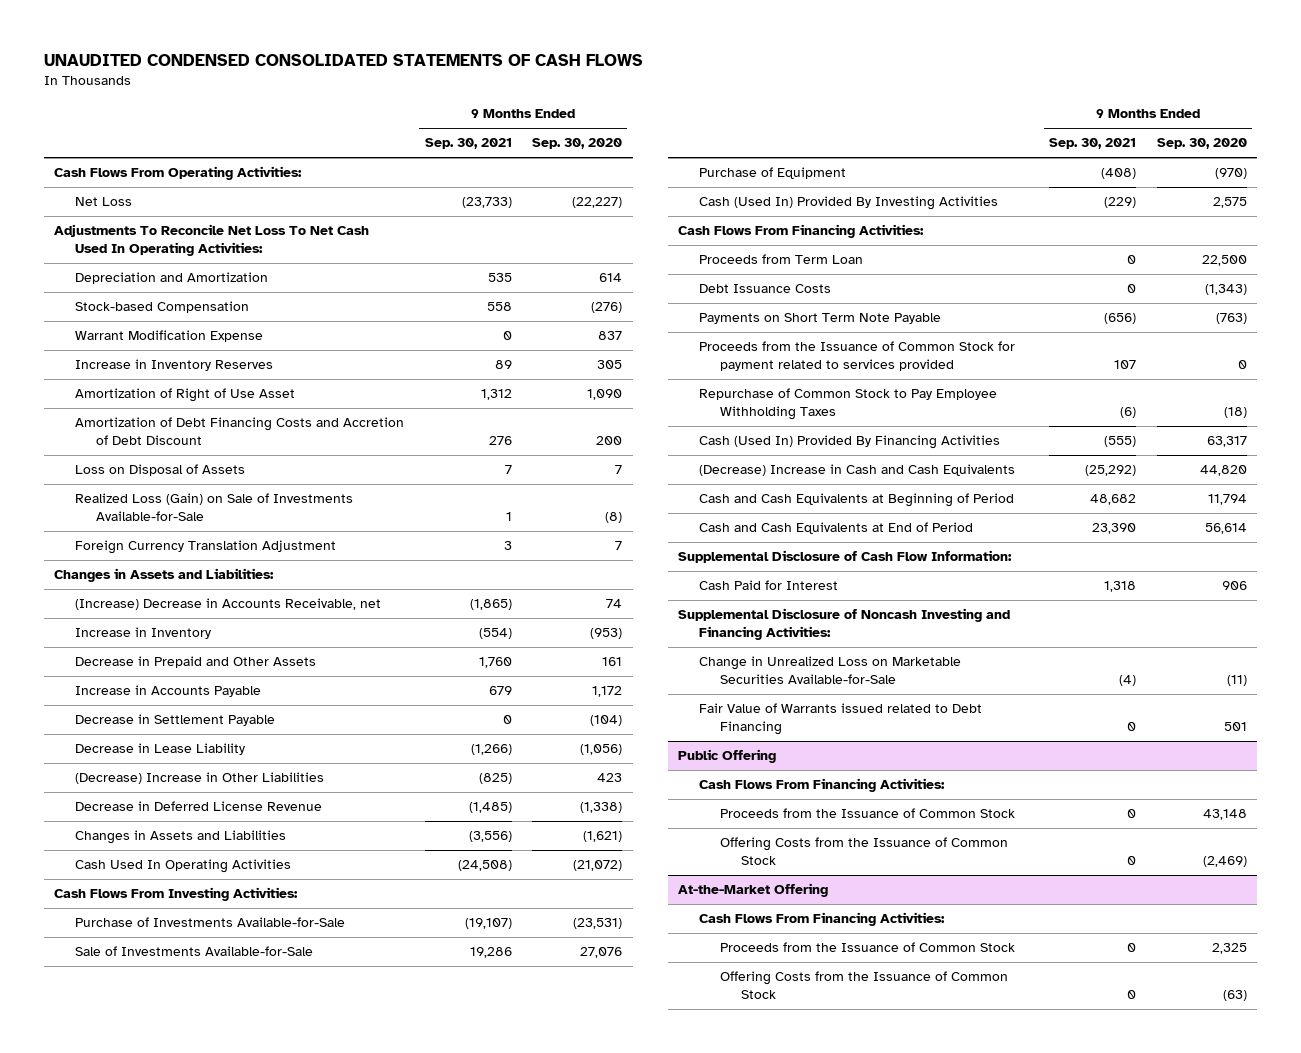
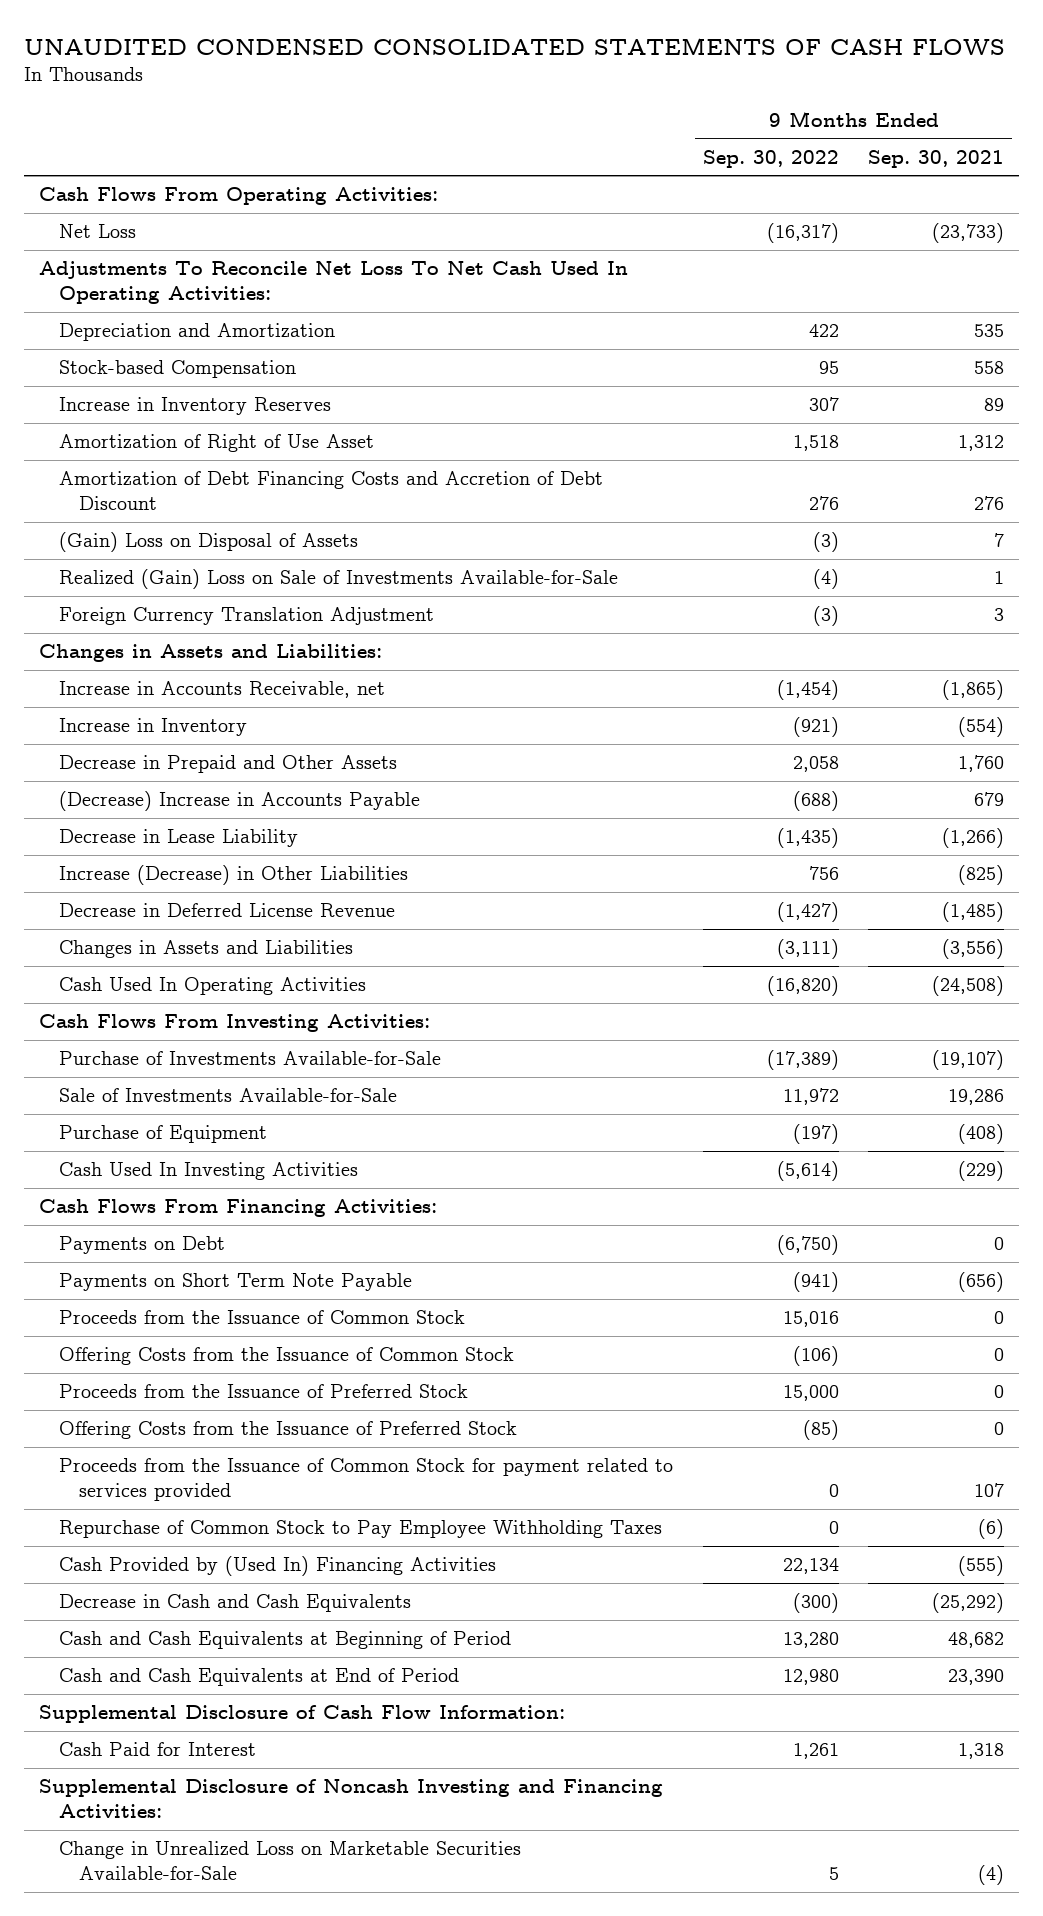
[532,138,623,150] Sep. 30, 2020 -> none
none -> [702,149,839,168] Sep. 30, 2022
[74,330,263,343] Warrant Modification Expense -> none
[74,464,245,477] Loss on Disposal of Assets -> [58,532,358,553] (Gain) Loss on Disposal of Assets
[74,493,353,521] Realized Loss (Gain) on Sale of Investments Available-for-Sale -> [58,569,618,590] Realized (Gain) Loss on Sale of Investments Available-for-Sale
[74,598,381,611] (Increase) Decrease in Accounts Receivable, net -> [58,681,385,699] Increase in Accounts Receivable, net
[74,714,275,727] Decrease in Settlement Payable -> none
[74,685,261,698] Increase in Accounts Payable -> [58,791,420,812] (Decrease) Increase in Accounts Payable
[74,772,324,785] (Decrease) Increase in Other Liabilities -> [58,865,408,886] Increase (Decrease) in Other Liabilities
[699,196,999,211] Cash (Used In) Provided By Investing Activities -> [58,1162,358,1181] Cash Used In Investing Activities
[699,254,864,265] Proceeds from Term Loan -> none
[699,284,832,294] Debt Issuance Costs -> none
none -> [58,1236,225,1255] Payments on Debt
none -> [58,1310,465,1325] Proceeds from the Issuance of Common Stock
none -> [58,1347,514,1366] Offering Costs from the Issuance of Common Stock
none -> [58,1384,468,1399] Proceeds from the Issuance of Preferred Stock
none -> [58,1421,517,1440] Offering Costs from the Issuance of Preferred Stock
[699,435,1001,450] Cash (Used In) Provided By Financing Activities -> [58,1556,496,1577] Cash Provided by (Used In) Financing Activities
[699,464,1016,477] (Decrease) Increase in Cash and Cash Equivalents -> [58,1594,411,1613] Decrease in Cash and Cash Equivalents
[699,703,983,735] Fair Value of Warrants issued related to Debt Financing -> none
[678,749,777,764] Public Offering -> none
[699,778,946,793] Cash Flows From Financing Activities: -> none
[720,808,1016,819] Proceeds from the Issuance of Common Stock -> none
[720,837,1009,865] Offering Costs from the Issuance of Common Stock -> none
[678,883,829,898] At-the-Market Offering -> none
[699,912,946,927] Cash Flows From Financing Activities: -> none
[720,942,1016,953] Proceeds from the Issuance of Common Stock -> none
[720,971,1009,999] Offering Costs from the Issuance of Common Stock -> none

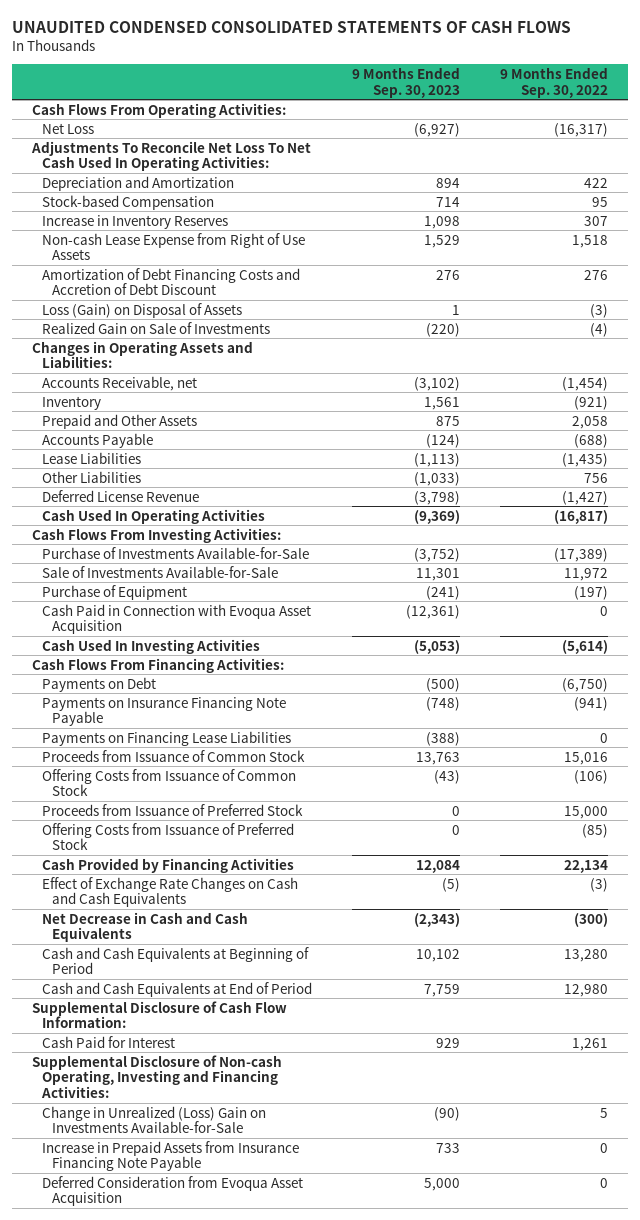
[868,149,1005,168] Sep. 30, 2021 -> none
none -> [351,66,460,98] 9 Months Ended Sep. 30, 2023
[58,434,374,453] Amortization of Right of Use Asset -> [41,232,305,261] Non-cash Lease Expense from Right of Use Assets
[58,607,434,626] Foreign Currency Translation Adjustment -> none
[58,940,353,959] Changes in Assets and Liabilities -> none
[58,532,358,553] (Gain) Loss on Disposal of Assets -> [41,302,242,318] Loss (Gain) on Disposal of Assets
[58,569,618,590] Realized (Gain) Loss on Sale of Investments Available-for-Sale -> [41,321,270,334] Realized Gain on Sale of Investments
[38,644,382,663] Changes in Assets and Liabilities: -> [31,340,253,369] Changes in Operating Assets and Liabilities:
[58,681,385,699] Increase in Accounts Receivable, net -> [41,375,197,391] Accounts Receivable, net
[58,718,247,737] Increase in Inventory -> [41,395,101,410] Inventory
[58,755,397,774] Decrease in Prepaid and Other Assets -> [41,413,197,429] Prepaid and Other Assets
[58,791,420,812] (Decrease) Increase in Accounts Payable -> [41,432,153,448] Accounts Payable
[58,829,298,848] Decrease in Lease Liability -> [41,451,141,464] Lease Liabilities
[58,865,408,886] Increase (Decrease) in Other Liabilities -> [41,470,141,483] Other Liabilities
[58,903,395,918] Decrease in Deferred License Revenue -> [41,489,199,502] Deferred License Revenue
[766,976,839,997] (16,820) -> [553,509,608,524] (16,817)
none -> [41,603,311,635] Cash Paid in Connection with Evoqua Asset Acquisition
[58,1458,673,1501] Proceeds from the Issuance of Common Stock for payment related to services provided -> none
[58,1520,662,1539] Repurchase of Common Stock to Pay Employee Withholding Taxes -> none
[58,1273,412,1292] Payments on Short Term Note Payable -> [41,696,286,727] Payments on Insurance Financing Note Payable
none -> [41,730,291,746] Payments on Financing Lease Liabilities
[58,1310,465,1325] Proceeds from the Issuance of Common Stock -> [41,749,305,762] Proceeds from Issuance of Common Stock
[58,1347,514,1366] Offering Costs from the Issuance of Common Stock -> [41,768,296,797] Offering Costs from Issuance of Common Stock
[58,1384,468,1399] Proceeds from the Issuance of Preferred Stock -> [41,803,303,816] Proceeds from Issuance of Preferred Stock
[58,1421,517,1440] Offering Costs from the Issuance of Preferred Stock -> [41,822,294,851] Offering Costs from Issuance of Preferred Stock
[58,1556,496,1577] Cash Provided by (Used In) Financing Activities -> [41,857,294,873] Cash Provided by Financing Activities
none -> [41,876,298,908] Effect of Exchange Rate Changes on Cash and Cash Equivalents
[58,1594,411,1613] Decrease in Cash and Cash Equivalents -> [41,911,248,943] Net Decrease in Cash and Cash Equivalents
[38,1779,663,1818] Supplemental Disclosure of Noncash Investing and Financing Activities: -> [31,1054,282,1099] Supplemental Disclosure of Non-cash Operating, Investing and Financing Activities:
[58,1841,521,1880] Change in Unrealized Loss on Marketable Securities Available-for-Sale -> [41,1105,266,1134] Change in Unrealized (Loss) Gain on Investments Available-for-Sale
none -> [41,1140,299,1172] Increase in Prepaid Assets from Insurance Financing Note Payable
none -> [41,1175,303,1207] Deferred Consideration from Evoqua Asset Acquisition

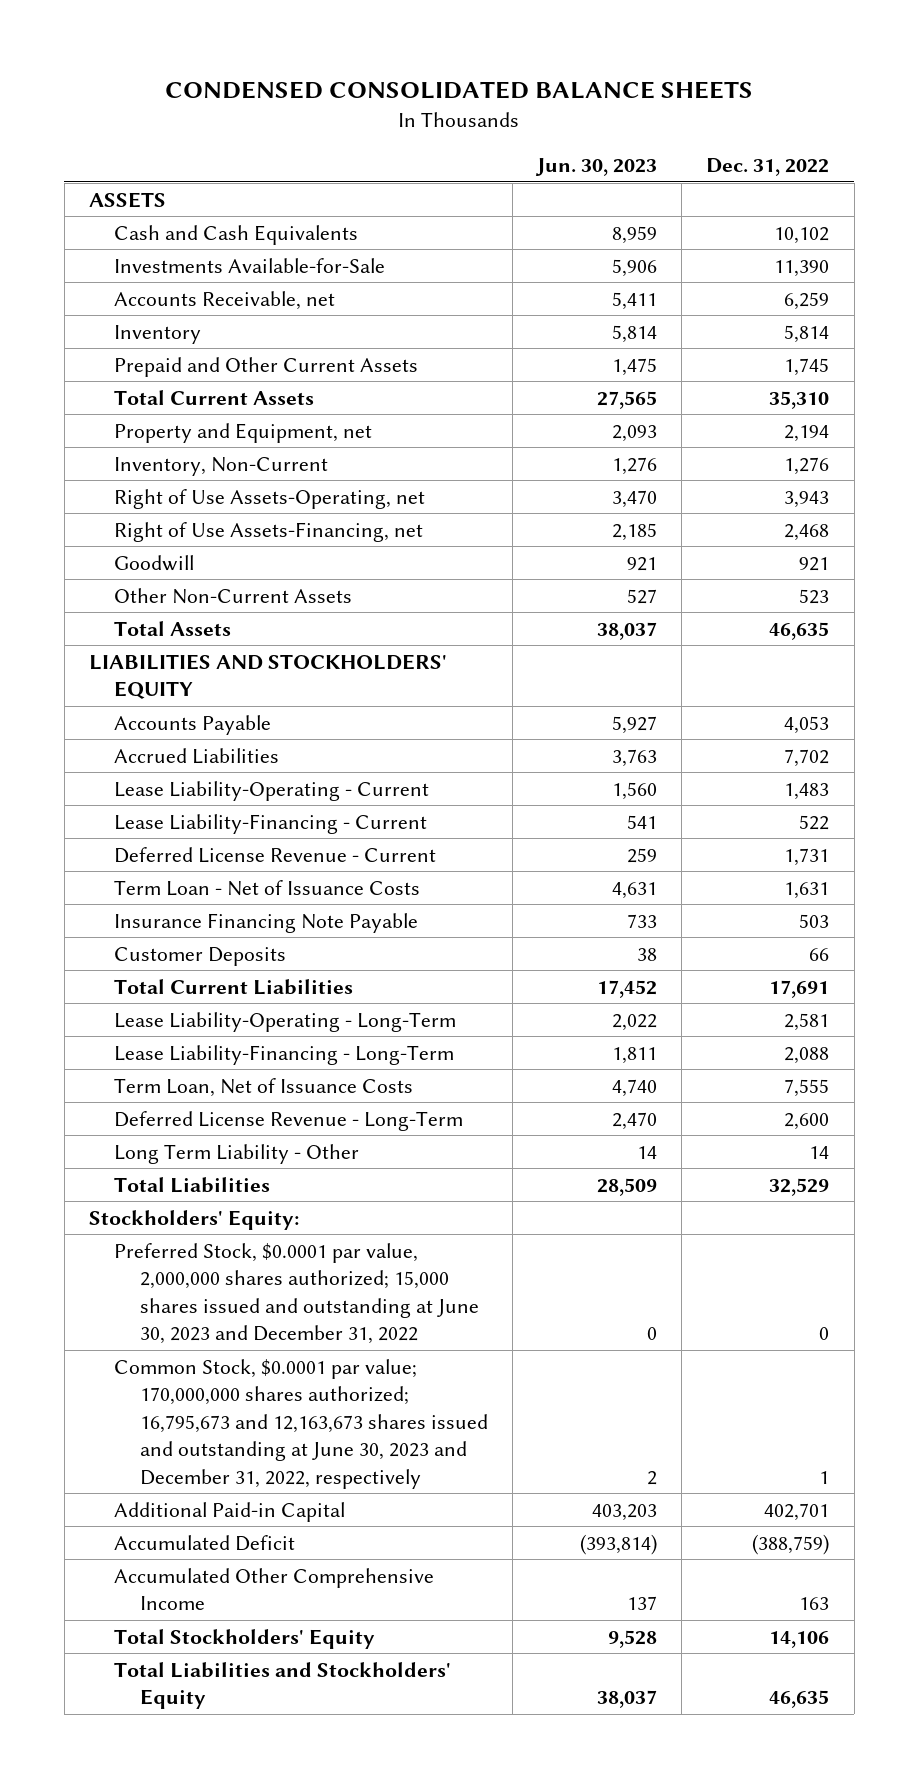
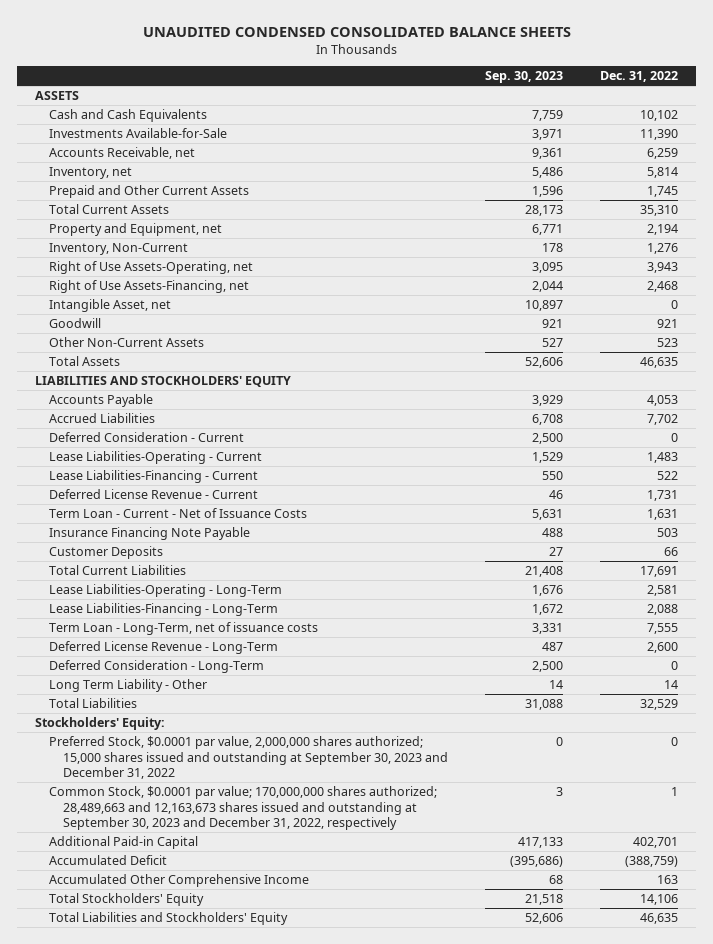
[165,80,754,99] CONDENSED CONSOLIDATED BALANCE SHEETS -> [142,26,571,37] UNAUDITED CONDENSED CONSOLIDATED BALANCE SHEETS
[534,158,657,177] Jun. 30, 2023 -> none
none -> [484,71,563,84] Sep. 30, 2023
[114,324,202,344] Inventory -> [49,167,133,180] Inventory, net
none -> [49,299,172,313] Intangible Asset, net
none -> [49,432,245,443] Deferred Consideration - Current
[114,780,430,801] Lease Liability-Operating - Current -> [49,451,263,465] Lease Liabilities-Operating - Current
[114,813,428,834] Lease Liability-Financing - Current -> [49,470,259,484] Lease Liabilities-Financing - Current
[114,879,421,896] Term Loan - Net of Issuance Costs -> [49,508,308,519] Term Loan - Current - Net of Issuance Costs
[114,1011,457,1032] Lease Liability-Operating - Long-Term -> [49,584,283,598] Lease Liabilities-Operating - Long-Term
[114,1044,455,1065] Lease Liability-Financing - Long-Term -> [49,603,279,617] Lease Liabilities-Financing - Long-Term
[114,1077,414,1097] Term Loan, Net of Issuance Costs -> [49,622,319,636] Term Loan - Long-Term, net of issuance costs
none -> [49,660,265,674] Deferred Consideration - Long-Term
[114,1242,479,1345] Preferred Stock, $0.0001 par value, 2,000,000 shares authorized; 15,000 shares issued and outstanding at June 30, 2023 and December 31, 2022 -> [49,736,448,780] Preferred Stock, $0.0001 par value, 2,000,000 shares authorized; 15,000 shares issued and outstanding at September 30, 2023 and December 31, 2022
[114,1358,488,1489] Common Stock, $0.0001 par value; 170,000,000 shares authorized; 16,795,673 and 12,163,673 shares issued and outstanding at June 30, 2023 and December 31, 2022, respectively -> [49,786,438,831] Common Stock, $0.0001 par value; 170,000,000 shares authorized; 28,489,663 and 12,163,673 shares issued and outstanding at September 30, 2023 and December 31, 2022, respectively

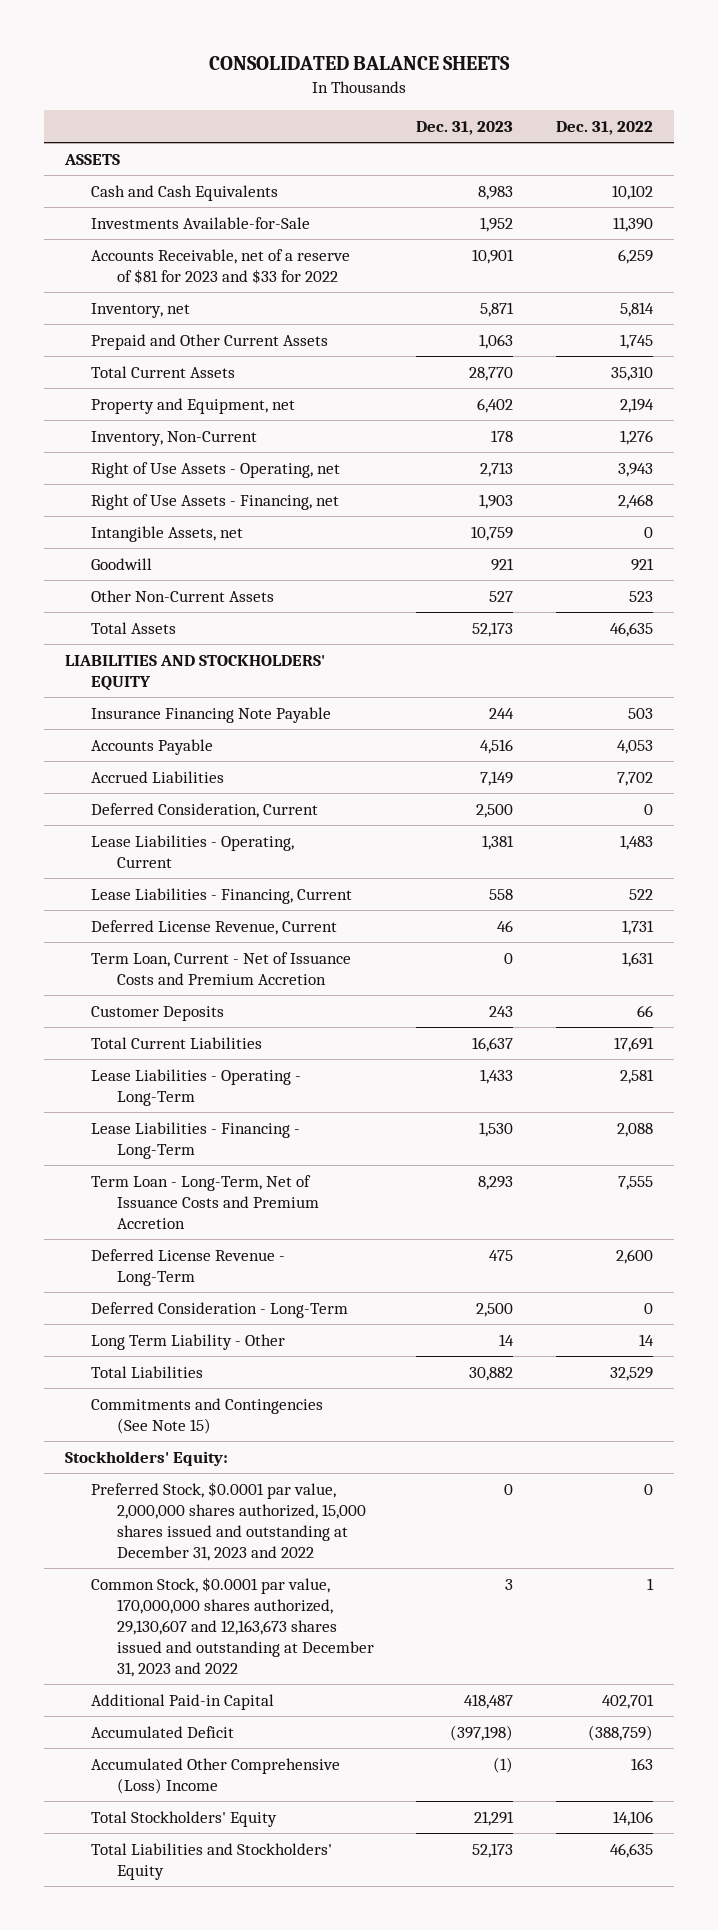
[142,26,571,37] UNAUDITED CONDENSED CONSOLIDATED BALANCE SHEETS -> [209,56,511,71] CONSOLIDATED BALANCE SHEETS
[484,71,563,84] Sep. 30, 2023 -> none
none -> [416,120,514,135] Dec. 31, 2023
[49,147,196,160] Accounts Receivable, net -> [91,248,351,284] Accounts Receivable, net of a reserve of $81 for 2023 and $33 for 2022
[49,261,254,275] Right of Use Assets-Operating, net -> [91,461,341,478] Right of Use Assets - Operating, net
[49,280,250,294] Right of Use Assets-Financing, net -> [91,493,340,510] Right of Use Assets - Financing, net
[49,299,172,313] Intangible Asset, net -> [91,525,244,542] Intangible Assets, net
[49,527,251,541] Insurance Financing Note Payable -> [91,706,332,723] Insurance Financing Note Payable
[49,432,245,443] Deferred Consideration - Current -> [91,802,319,818] Deferred Consideration, Current
[49,451,263,465] Lease Liabilities-Operating - Current -> [91,834,295,868] Lease Liabilities - Operating, Current
[49,470,259,484] Lease Liabilities-Financing - Current -> [91,887,353,904] Lease Liabilities - Financing, Current
[49,489,259,500] Deferred License Revenue - Current -> [91,919,338,935] Deferred License Revenue, Current
[49,508,308,519] Term Loan - Current - Net of Issuance Costs -> [91,951,352,985] Term Loan, Current - Net of Issuance Costs and Premium Accretion
[49,584,283,598] Lease Liabilities-Operating - Long-Term -> [91,1068,302,1106] Lease Liabilities - Operating - Long-Term
[49,603,279,617] Lease Liabilities-Financing - Long-Term -> [91,1121,301,1159] Lease Liabilities - Financing - Long-Term
[49,622,319,636] Term Loan - Long-Term, net of issuance costs -> [91,1174,320,1229] Term Loan - Long-Term, Net of Issuance Costs and Premium Accretion
none -> [91,1397,324,1434] Commitments and Contingencies (See Note 15)
[49,736,448,780] Preferred Stock, $0.0001 par value, 2,000,000 shares authorized; 15,000 shares issued and outstanding at September 30, 2023 and December 31, 2022 -> [91,1481,367,1561] Preferred Stock, $0.0001 par value, 2,000,000 shares authorized, 15,000 shares issued and outstanding at December 31, 2023 and 2022
[49,786,438,831] Common Stock, $0.0001 par value; 170,000,000 shares authorized; 28,489,663 and 12,163,673 shares issued and outstanding at September 30, 2023 and December 31, 2022, respectively -> [91,1576,375,1677] Common Stock, $0.0001 par value, 170,000,000 shares authorized, 29,130,607 and 12,163,673 shares issued and outstanding at December 31, 2023 and 2022
[49,874,310,888] Accumulated Other Comprehensive Income -> [91,1757,341,1794] Accumulated Other Comprehensive (Loss) Income

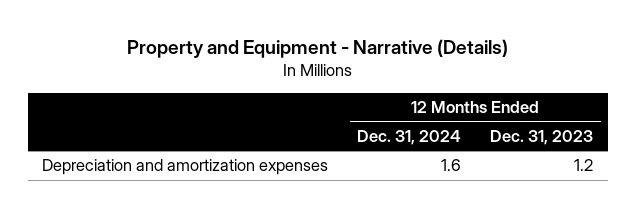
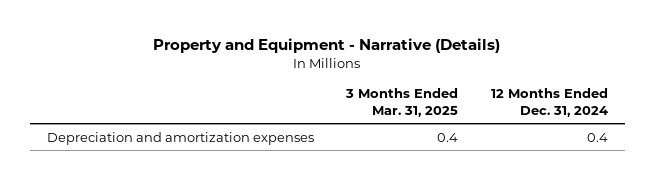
[490,129,594,145] Dec. 31, 2023 -> none
none -> [345,88,459,117] 3 Months Ended Mar. 31, 2025
[441,159,462,172] 1.6 -> [587,132,609,142] 0.4

